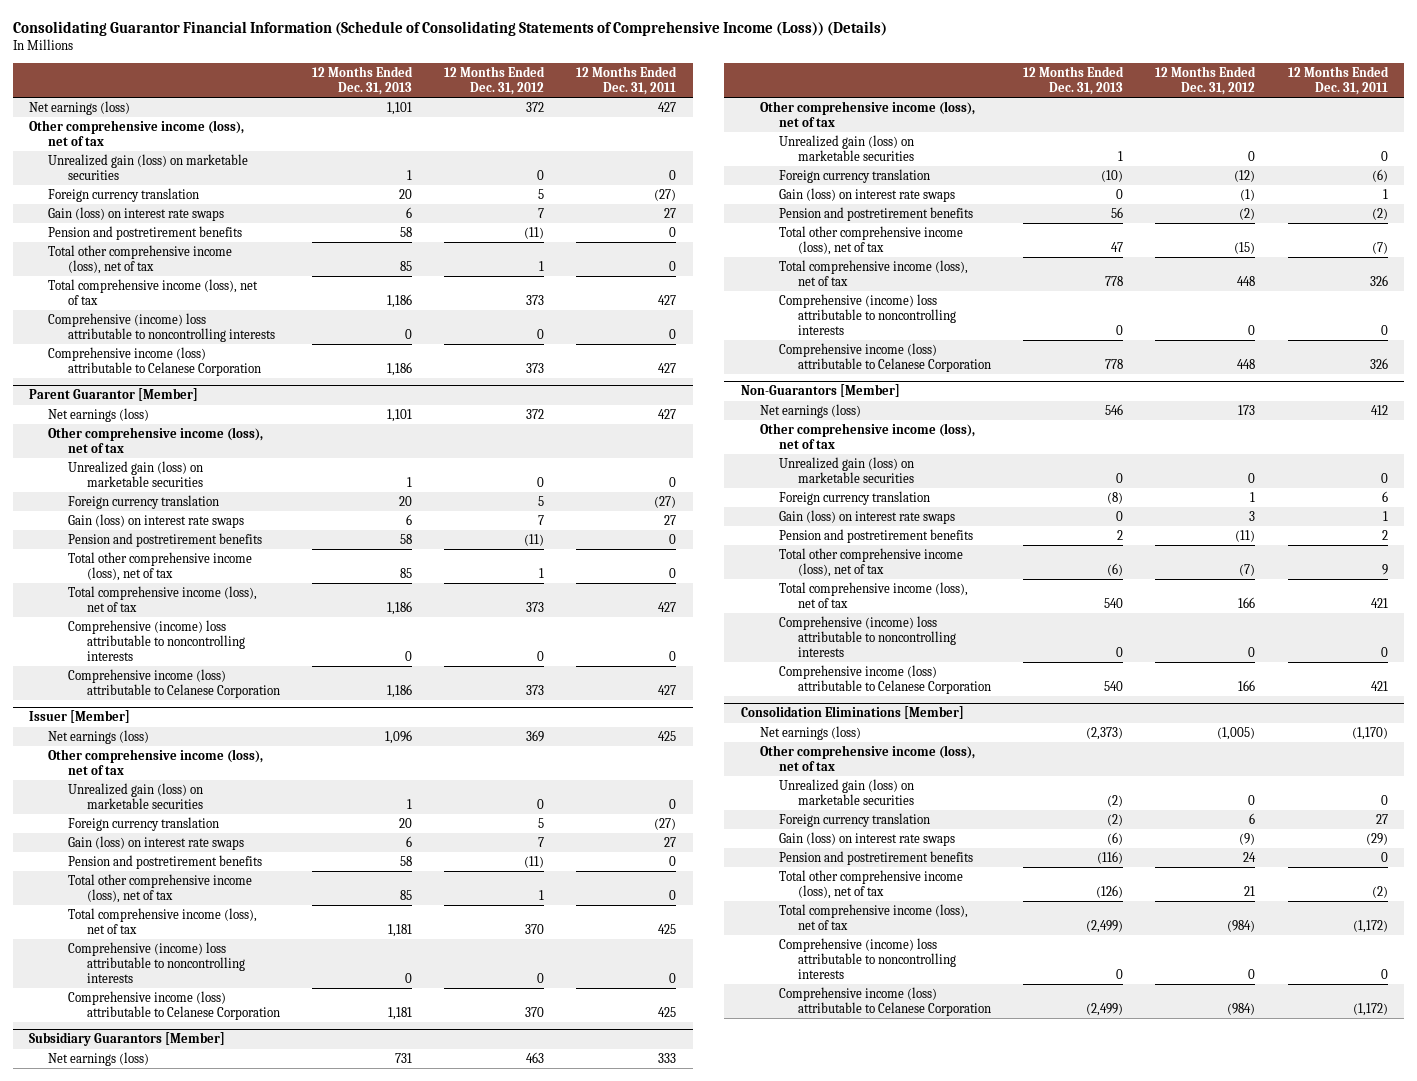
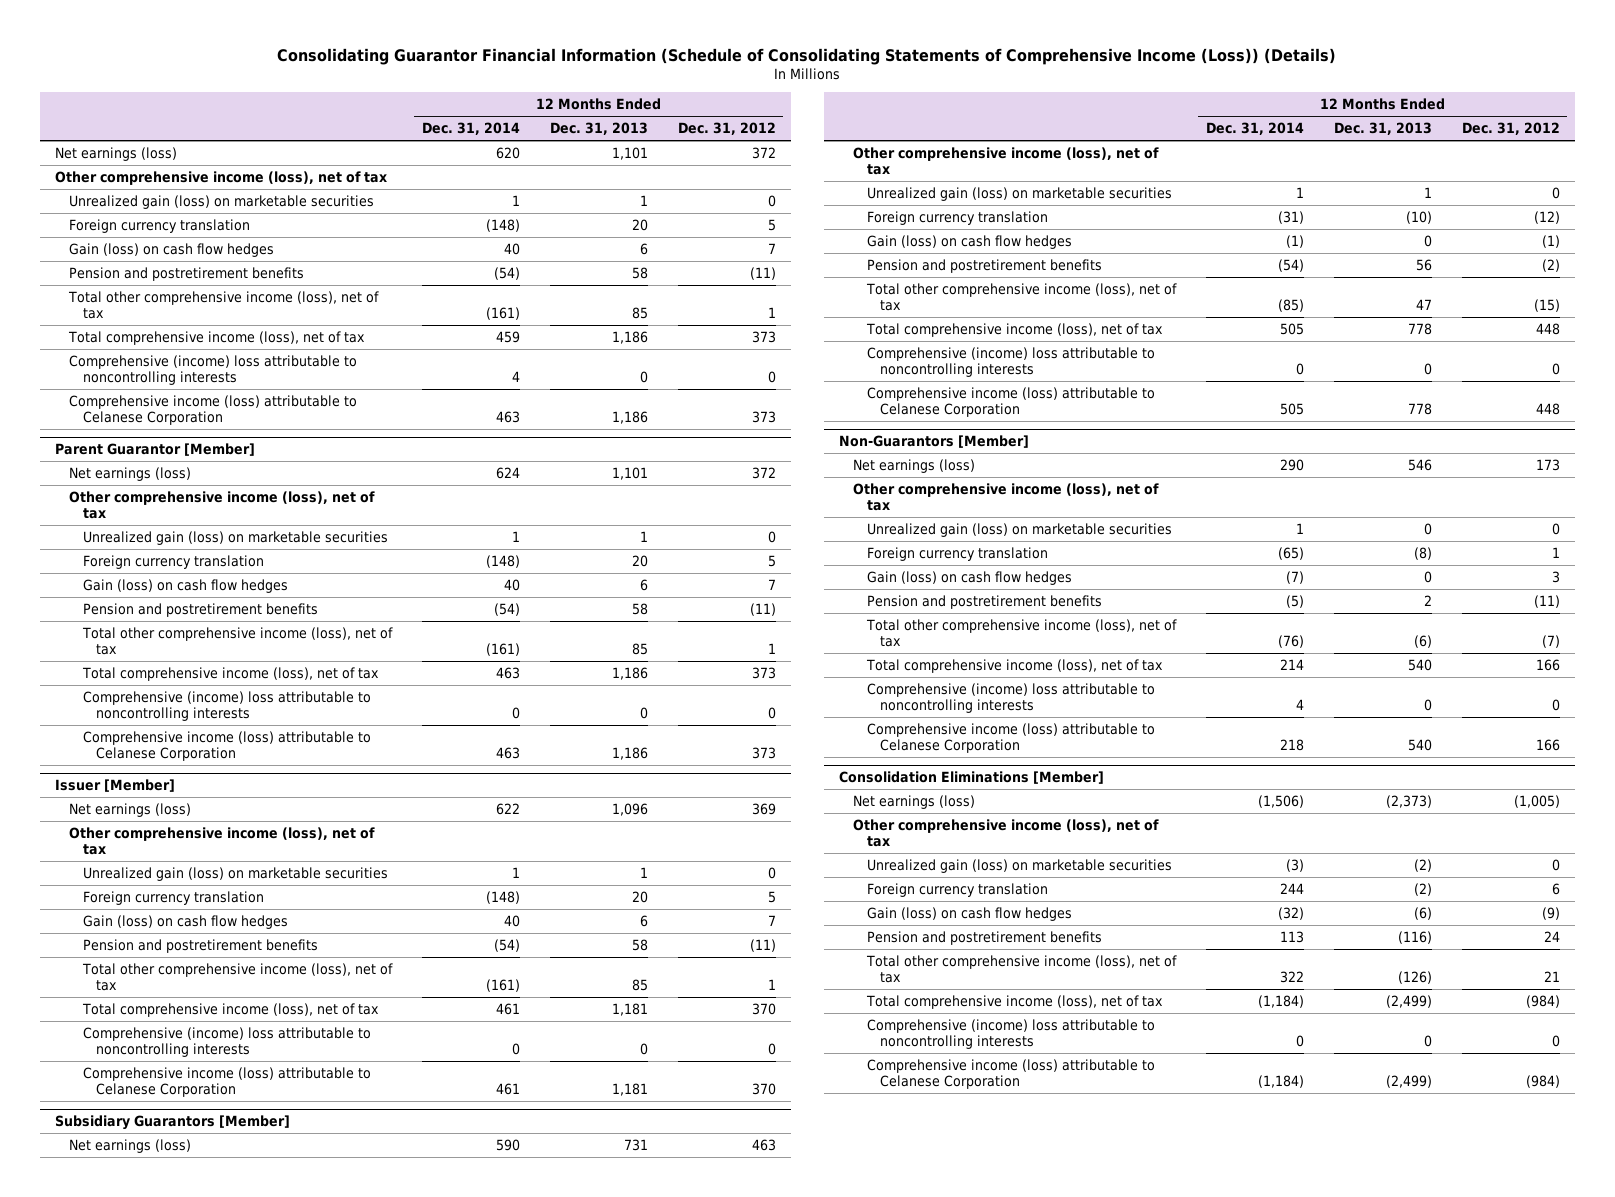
[576,65,678,95] 12 Months Ended Dec. 31, 2011 -> none
none -> [421,122,520,136] Dec. 31, 2014
[48,207,225,222] Gain (loss) on interest rate swaps -> [68,242,274,257] Gain (loss) on cash flow hedges
[67,514,244,529] Gain (loss) on interest rate swaps -> [82,578,288,593] Gain (loss) on cash flow hedges
[67,836,244,851] Gain (loss) on interest rate swaps -> [82,914,288,929] Gain (loss) on cash flow hedges
[778,188,955,203] Gain (loss) on interest rate swaps -> [866,234,1072,249] Gain (loss) on cash flow hedges
[778,510,955,525] Gain (loss) on interest rate swaps -> [866,570,1072,585] Gain (loss) on cash flow hedges
[778,832,955,847] Gain (loss) on interest rate swaps -> [866,906,1072,921] Gain (loss) on cash flow hedges

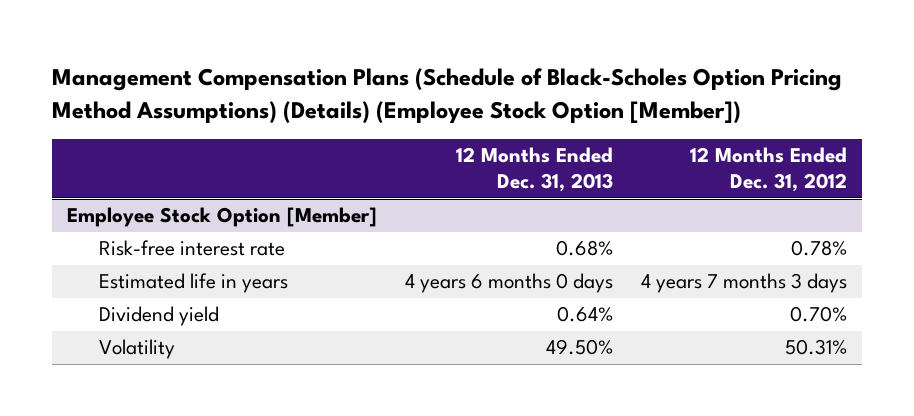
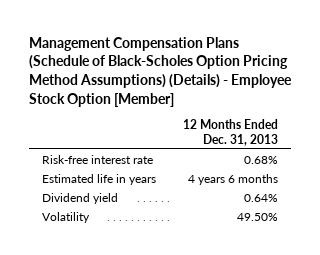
[52,68,843,123] Management Compensation Plans (Schedule of Black-Scholes Option Pricing Method Assumptions) (Details) (Employee Stock Option [Member]) -> [29,36,293,107] Management Compensation Plans (Schedule of Black-Scholes Option Pricing Method Assumptions) (Details) - Employee Stock Option [Member]
[690,147,848,193] 12 Months Ended Dec. 31, 2012 -> none
[66,207,377,228] Employee Stock Option [Member] -> none
[405,273,614,294] 4 years 6 months 0 days -> [187,173,278,185] 4 years 6 months

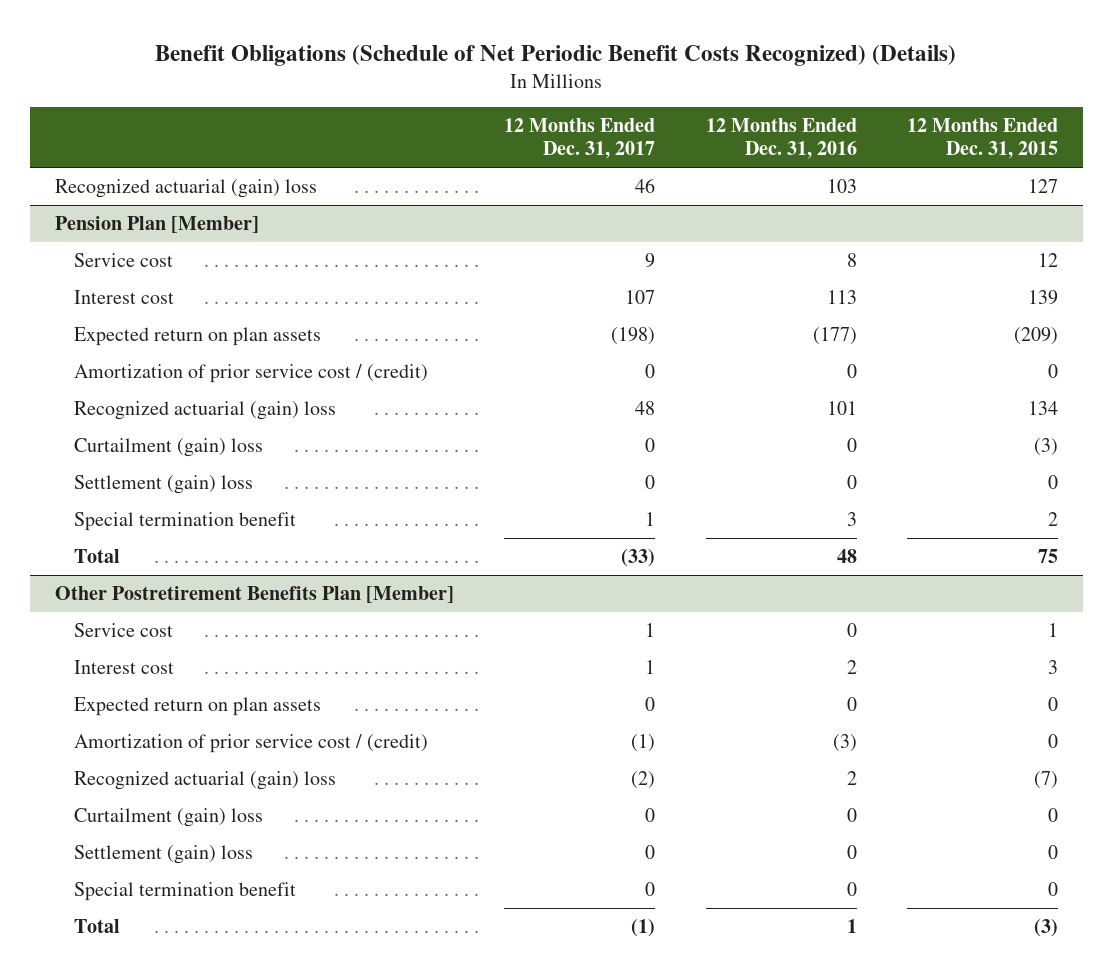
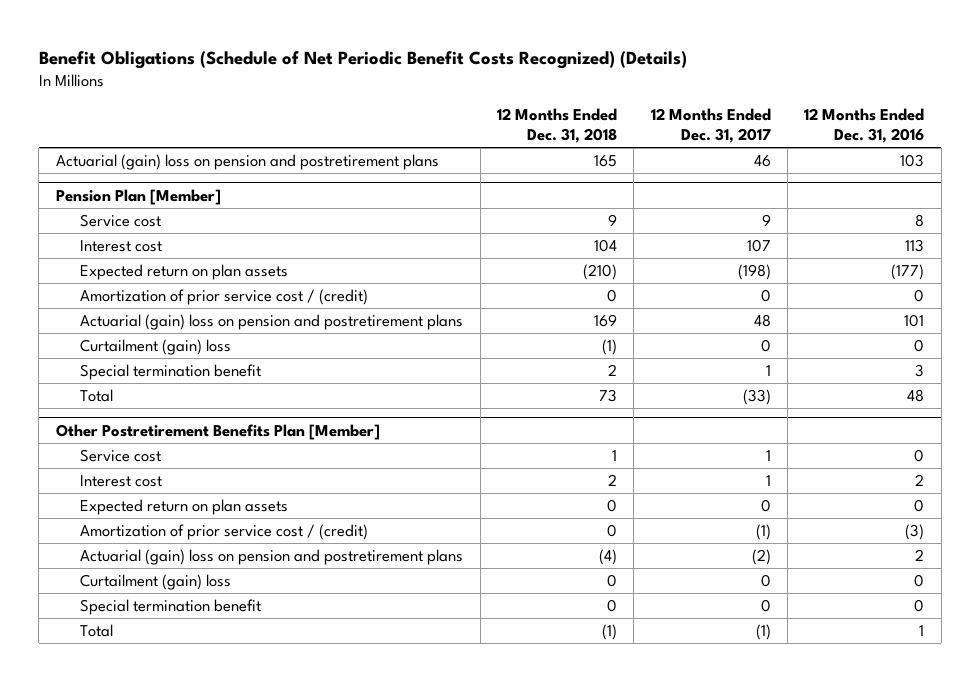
[906,118,1058,160] 12 Months Ended Dec. 31, 2015 -> none
none -> [496,108,617,144] 12 Months Ended Dec. 31, 2018
[55,178,318,198] Recognized actuarial (gain) loss -> [55,153,439,170] Actuarial (gain) loss on pension and postretirement plans
[73,400,336,420] Recognized actuarial (gain) loss -> [80,313,464,330] Actuarial (gain) loss on pension and postretirement plans
[73,474,253,494] Settlement (gain) loss -> none
[73,770,336,790] Recognized actuarial (gain) loss -> [80,548,464,565] Actuarial (gain) loss on pension and postretirement plans
[73,844,253,864] Settlement (gain) loss -> none

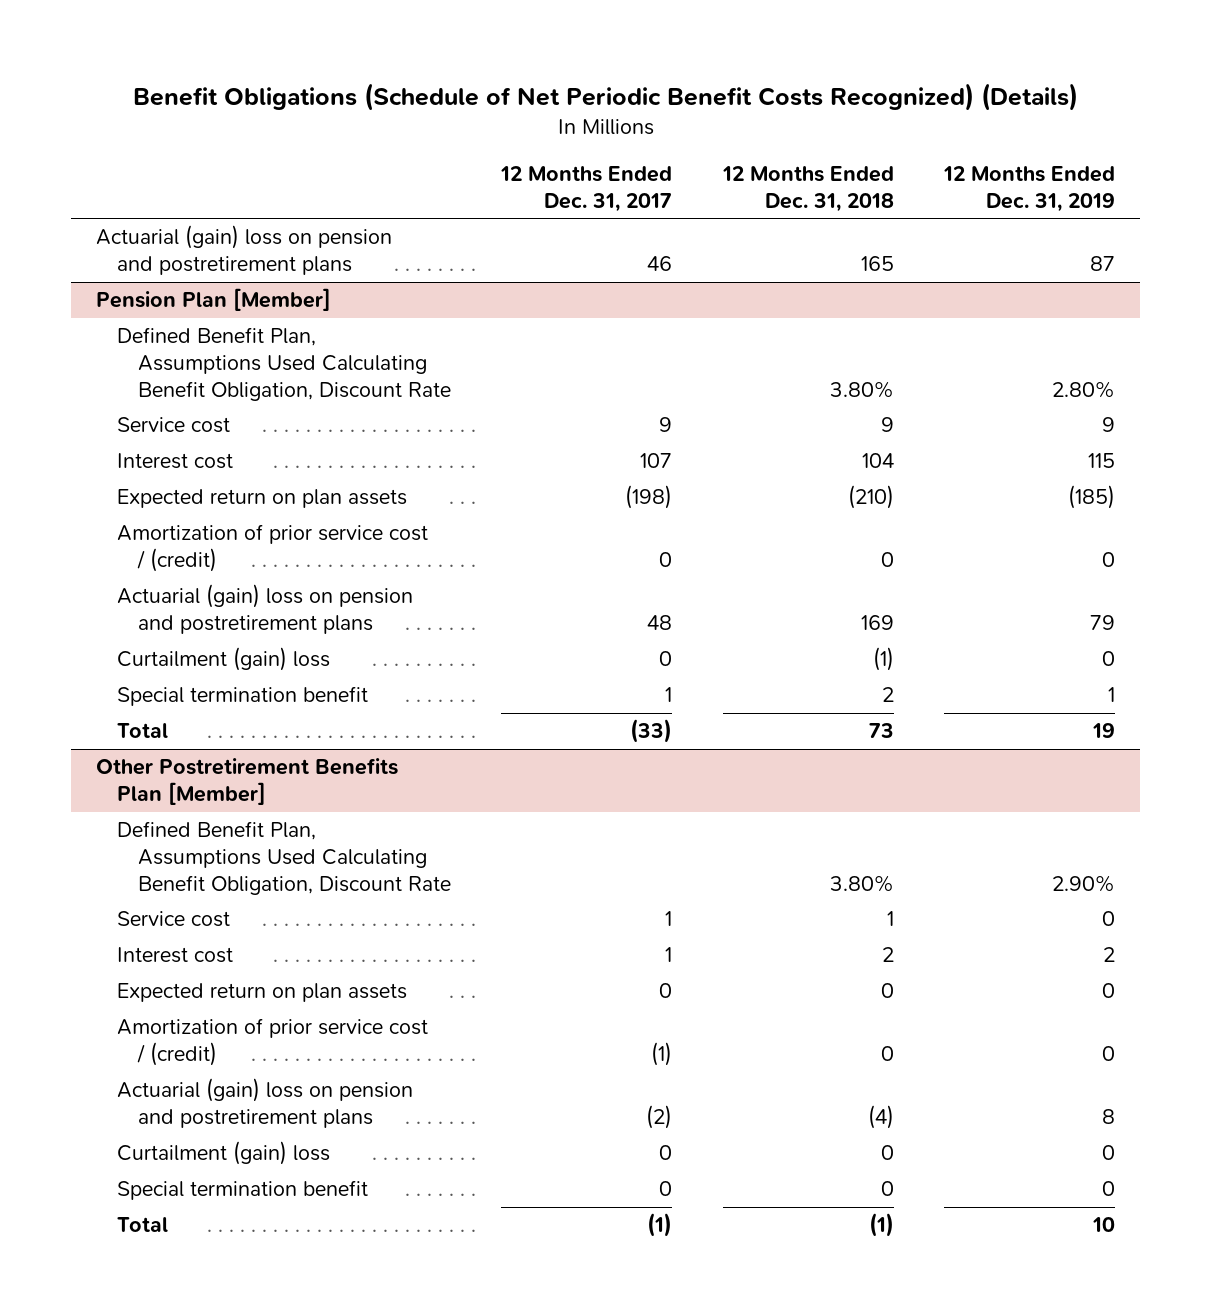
[804,108,925,144] 12 Months Ended Dec. 31, 2016 -> none
none -> [943,165,1116,212] 12 Months Ended Dec. 31, 2019
none -> [117,327,451,401] Defined Benefit Plan, Assumptions Used Calculating Benefit Obligation, Discount Rate
none -> [117,821,451,895] Defined Benefit Plan, Assumptions Used Calculating Benefit Obligation, Discount Rate

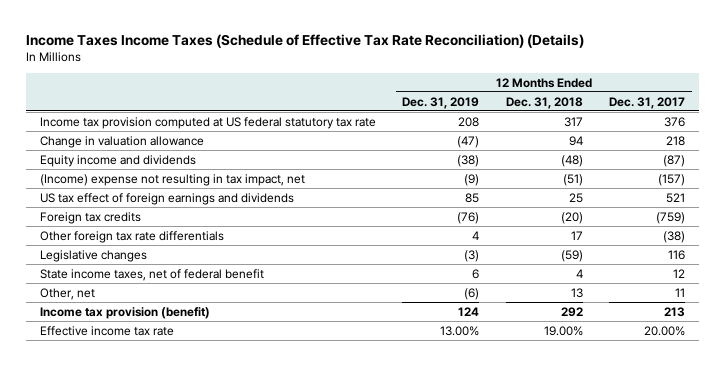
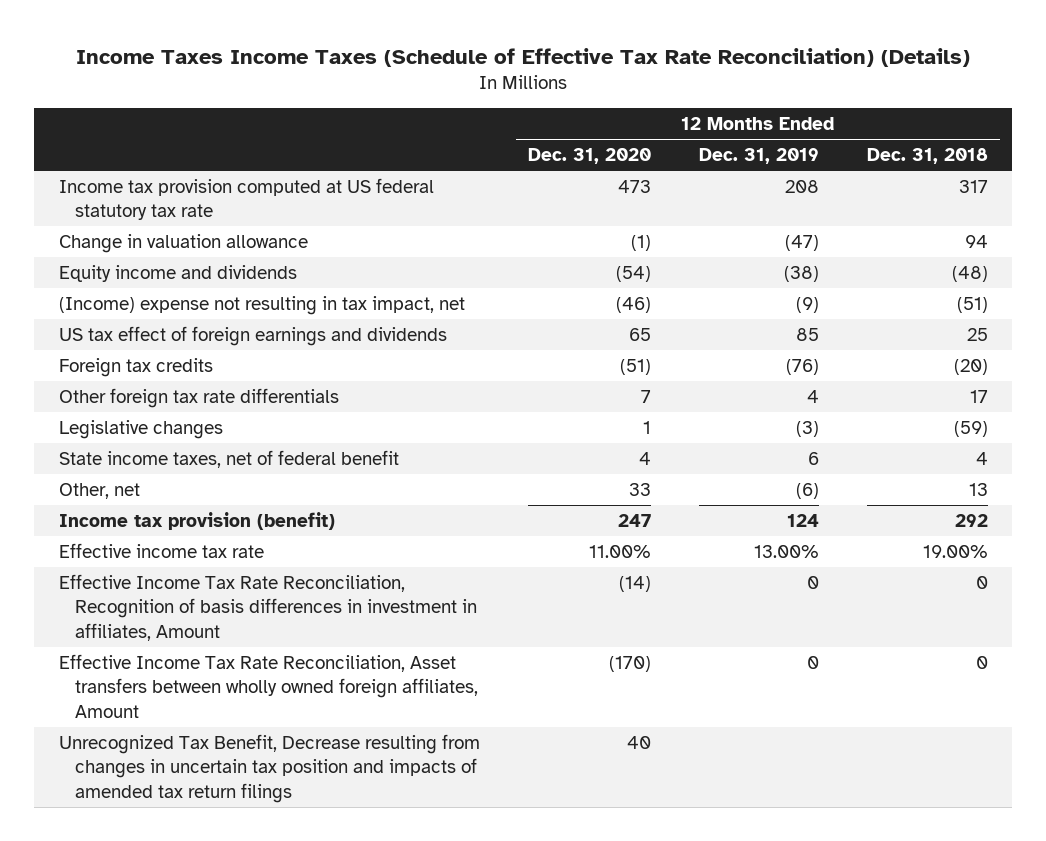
[609,96,686,109] Dec. 31, 2017 -> none
none -> [527,148,651,165] Dec. 31, 2020
none -> [58,573,478,641] Effective Income Tax Rate Reconciliation, Recognition of basis differences in investment in affiliates, Amount
none -> [58,653,479,718] Effective Income Tax Rate Reconciliation, Asset transfers between wholly owned foreign affiliates, Amount
none -> [58,733,480,803] Unrecognized Tax Benefit, Decrease resulting from changes in uncertain tax position and impacts of amended tax return filings

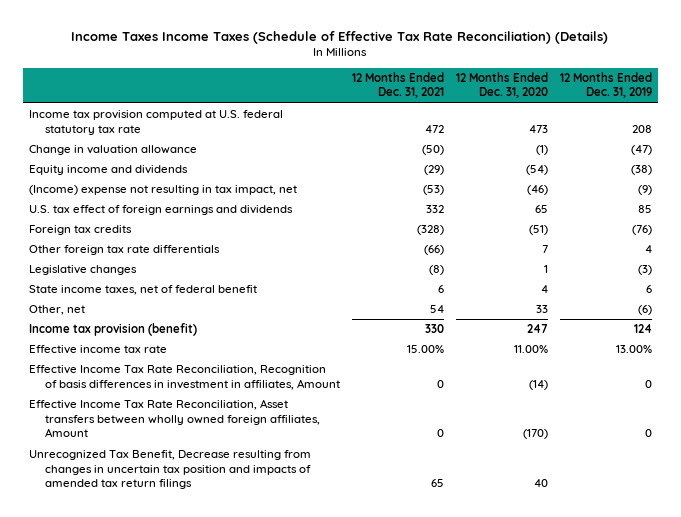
[866,148,988,165] Dec. 31, 2018 -> none
none -> [351,71,444,99] 12 Months Ended Dec. 31, 2021
[58,177,434,221] Income tax provision computed at US federal statutory tax rate -> [29,110,284,135] Income tax provision computed at U.S. federal statutory tax rate
[58,325,447,346] US tax effect of foreign earnings and dividends -> [29,205,294,216] U.S. tax effect of foreign earnings and dividends

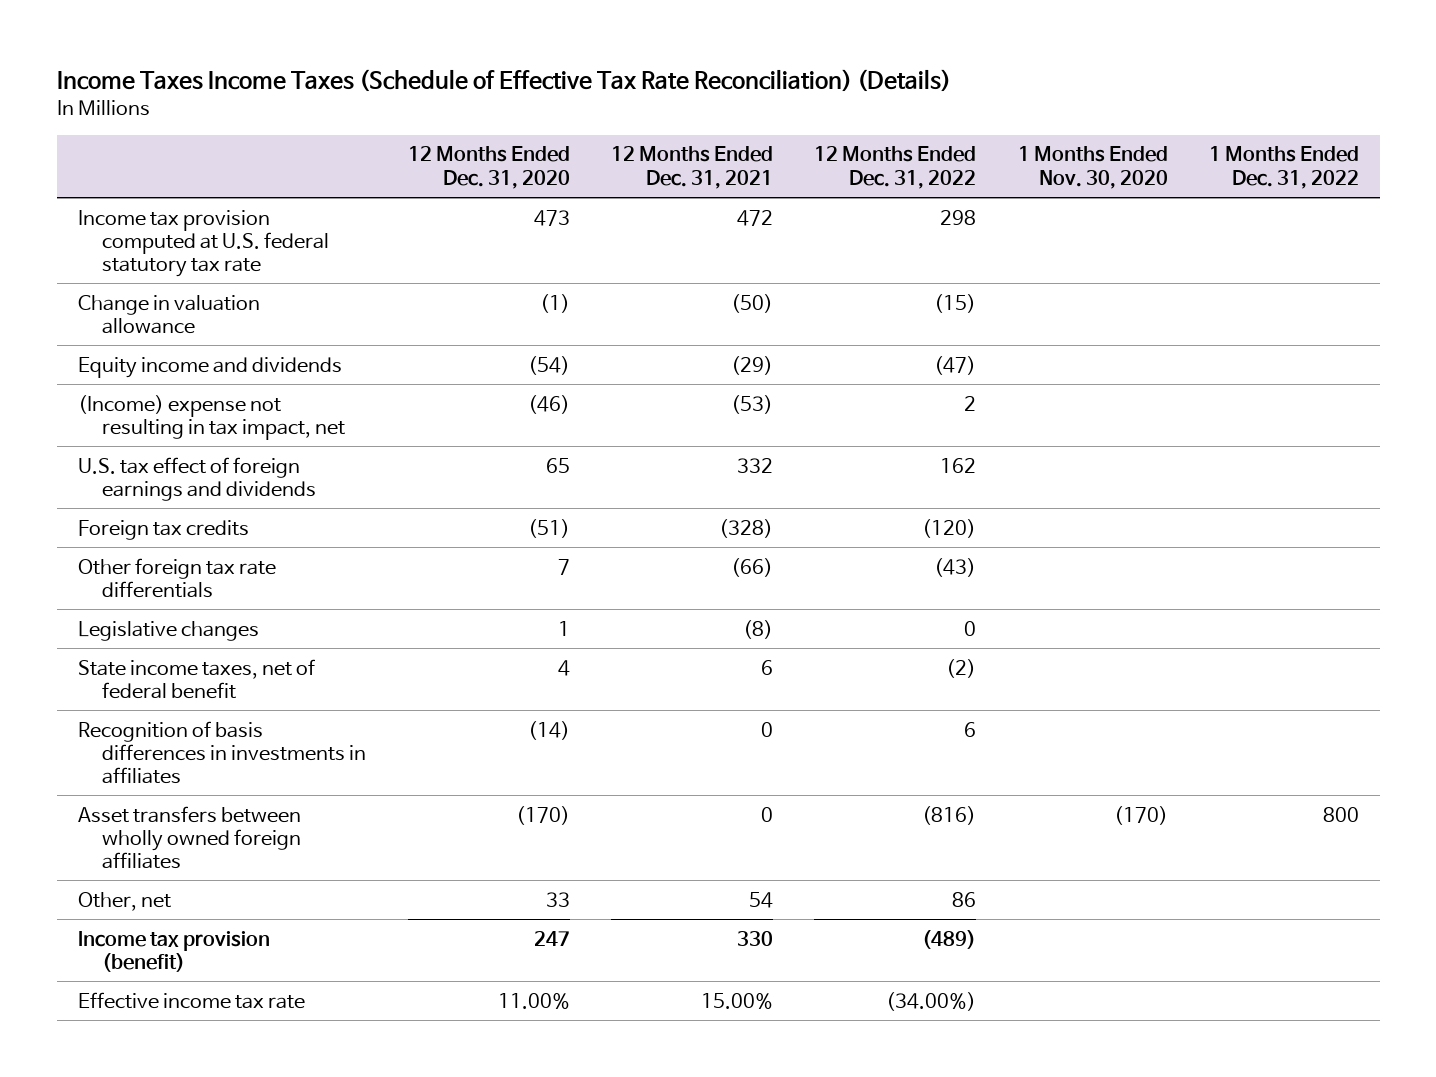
[559,71,652,99] 12 Months Ended Dec. 31, 2019 -> none
none -> [814,146,977,189] 12 Months Ended Dec. 31, 2022
none -> [1017,146,1168,189] 1 Months Ended Nov. 30, 2020
none -> [1208,146,1359,189] 1 Months Ended Dec. 31, 2022
none -> [77,720,367,785] Recognition of basis differences in investments in affiliates
none -> [77,805,302,870] Asset transfers between wholly owned foreign affiliates
[29,365,340,390] Effective Income Tax Rate Reconciliation, Recognition of basis differences in investment in affiliates, Amount -> none
[29,399,320,438] Effective Income Tax Rate Reconciliation, Asset transfers between wholly owned foreign affiliates, Amount -> none
[29,450,312,490] Unrecognized Tax Benefit, Decrease resulting from changes in uncertain tax position and impacts of amended tax return filings -> none

